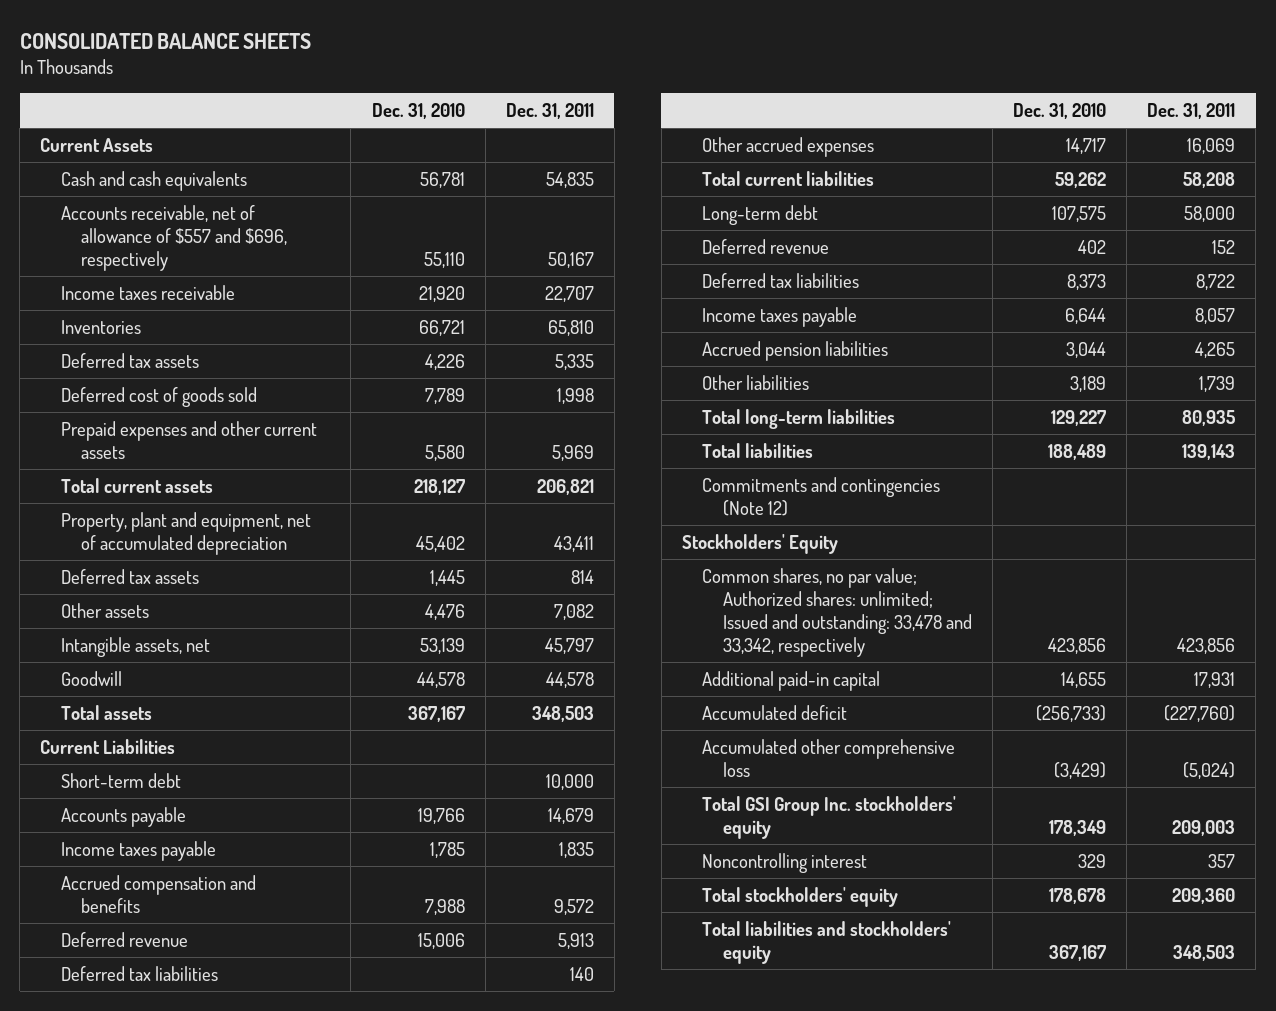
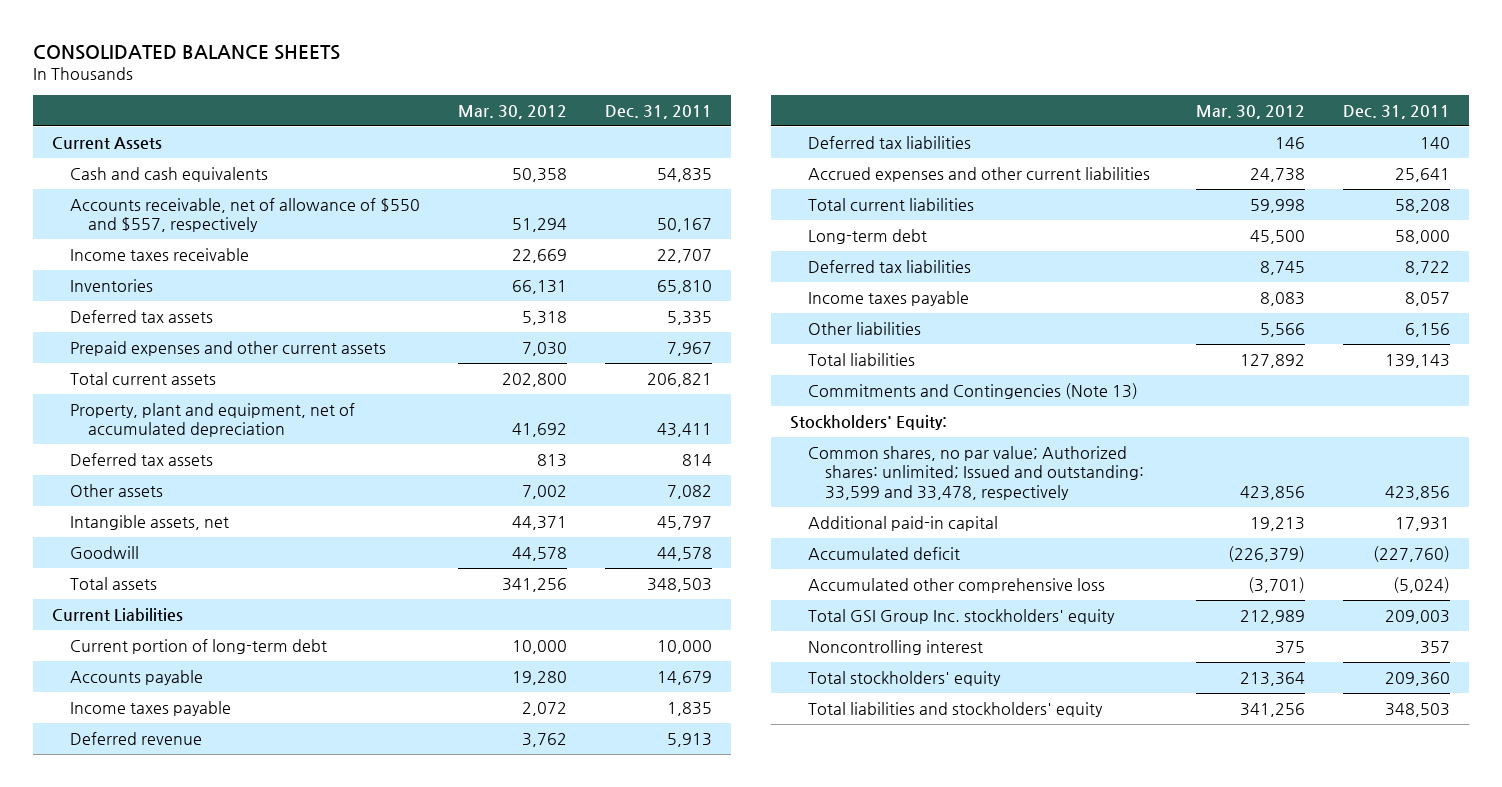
[371,102,465,119] Dec. 31, 2010 -> none
none -> [457,105,567,120] Mar. 30, 2012
[60,205,288,271] Accounts receivable, net of allowance of $557 and $696, respectively -> [69,197,420,233] Accounts receivable, net of allowance of $550 and $557, respectively
[60,387,257,408] Deferred cost of goods sold -> none
[551,444,594,461] 5,969 -> [666,341,712,356] 7,967
[60,773,181,789] Short-term debt -> none
none -> [69,638,327,654] Current portion of long-term debt
[60,875,256,913] Accrued compensation and benefits -> none
[702,137,875,158] Other accrued expenses -> [807,166,1150,182] Accrued expenses and other current liabilities
[1187,138,1236,155] 16,069 -> [1394,167,1450,182] 25,641
[702,239,830,255] Deferred revenue -> none
[702,341,889,362] Accrued pension liabilities -> none
[702,409,896,430] Total long-term liabilities -> none
[1199,376,1236,393] 1,739 -> [1404,322,1450,337] 6,156
[702,477,941,516] Commitments and contingencies (Note 12) -> [807,382,1138,399] Commitments and Contingencies (Note 13)
[681,534,838,555] Stockholders' Equity -> [789,414,947,430] Stockholders' Equity:
[702,568,972,657] Common shares, no par value; Authorized shares: unlimited; Issued and outstanding: 33,478 and 33,342, respectively -> [807,445,1145,500] Common shares, no par value; Authorized shares: unlimited; Issued and outstanding: 33,599 and 33,478, respectively

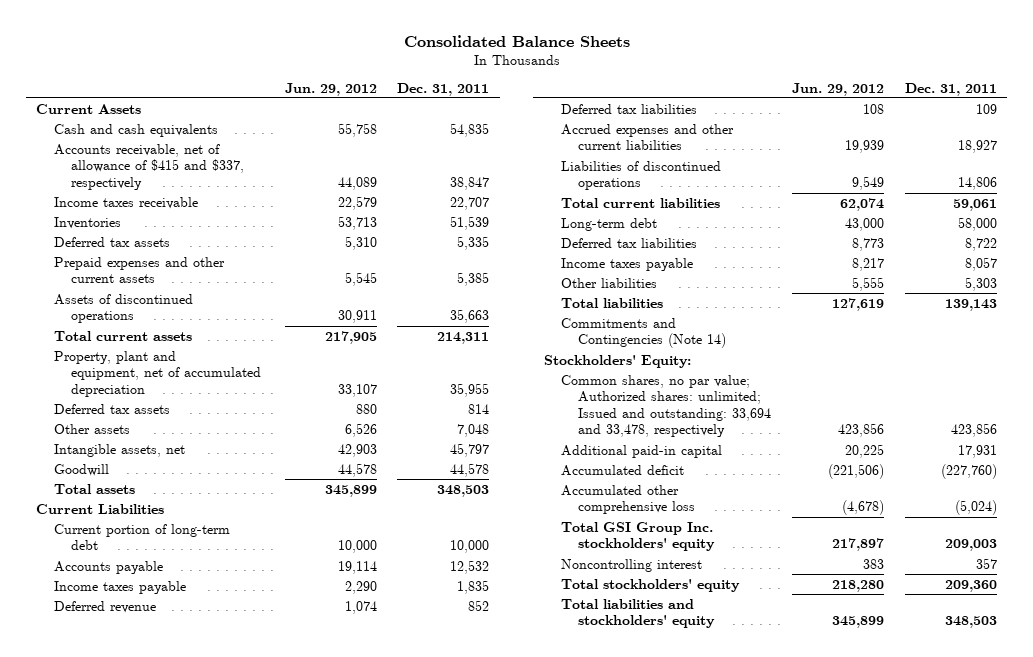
[33,44,341,60] CONSOLIDATED BALANCE SHEETS -> [403,34,630,47] Consolidated Balance Sheets
[457,105,567,120] Mar. 30, 2012 -> none
none -> [284,82,377,96] Jun. 29, 2012
[69,197,420,233] Accounts receivable, net of allowance of $550 and $557, respectively -> [53,143,244,190] Accounts receivable, net of allowance of $415 and $337, respectively
[656,218,712,233] 50,167 -> [450,176,490,190] 38,847
[656,279,712,294] 65,810 -> [450,215,490,230] 51,539
[666,341,712,356] 7,967 -> [457,272,490,287] 5,385
none -> [53,293,193,324] Assets of discontinued operations
[646,372,712,387] 206,821 -> [437,331,490,344] 214,311
[656,423,712,438] 43,411 -> [450,382,490,397] 35,955
[666,484,712,499] 7,082 -> [457,423,490,437] 7,048
[656,670,712,685] 14,679 -> [450,559,490,574] 12,532
[666,732,712,747] 5,913 -> [468,599,490,611] 852
[1419,136,1450,149] 140 -> [975,103,997,114] 109
[1394,167,1450,182] 25,641 -> [957,140,997,154] 18,927
none -> [560,160,721,191] Liabilities of discontinued operations
[1394,198,1450,213] 58,208 -> [952,198,997,211] 59,061
[1404,322,1450,337] 6,156 -> [964,276,997,291] 5,303
[807,382,1138,399] Commitments and Contingencies (Note 13) -> [560,317,726,349] Commitments and Contingencies (Note 14)
[807,445,1145,500] Common shares, no par value; Authorized shares: unlimited; Issued and outstanding: 33,599 and 33,478, respectively -> [560,374,771,438] Common shares, no par value; Authorized shares: unlimited; Issued and outstanding: 33,694 and 33,478, respectively

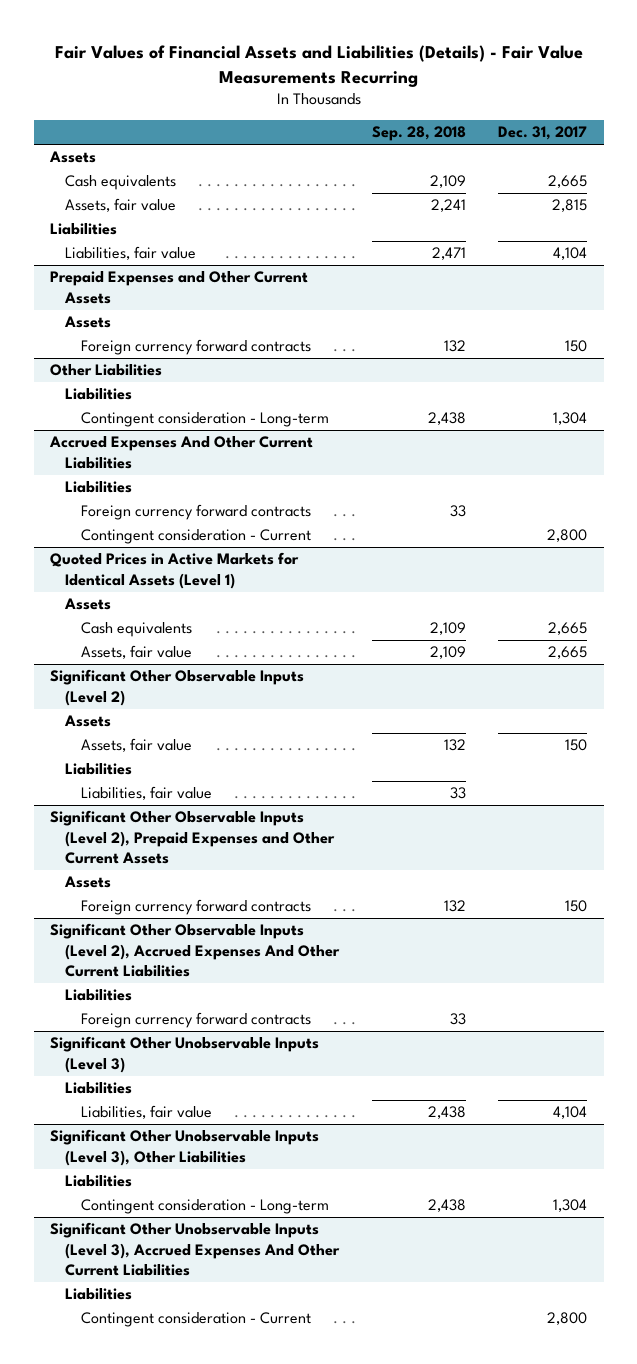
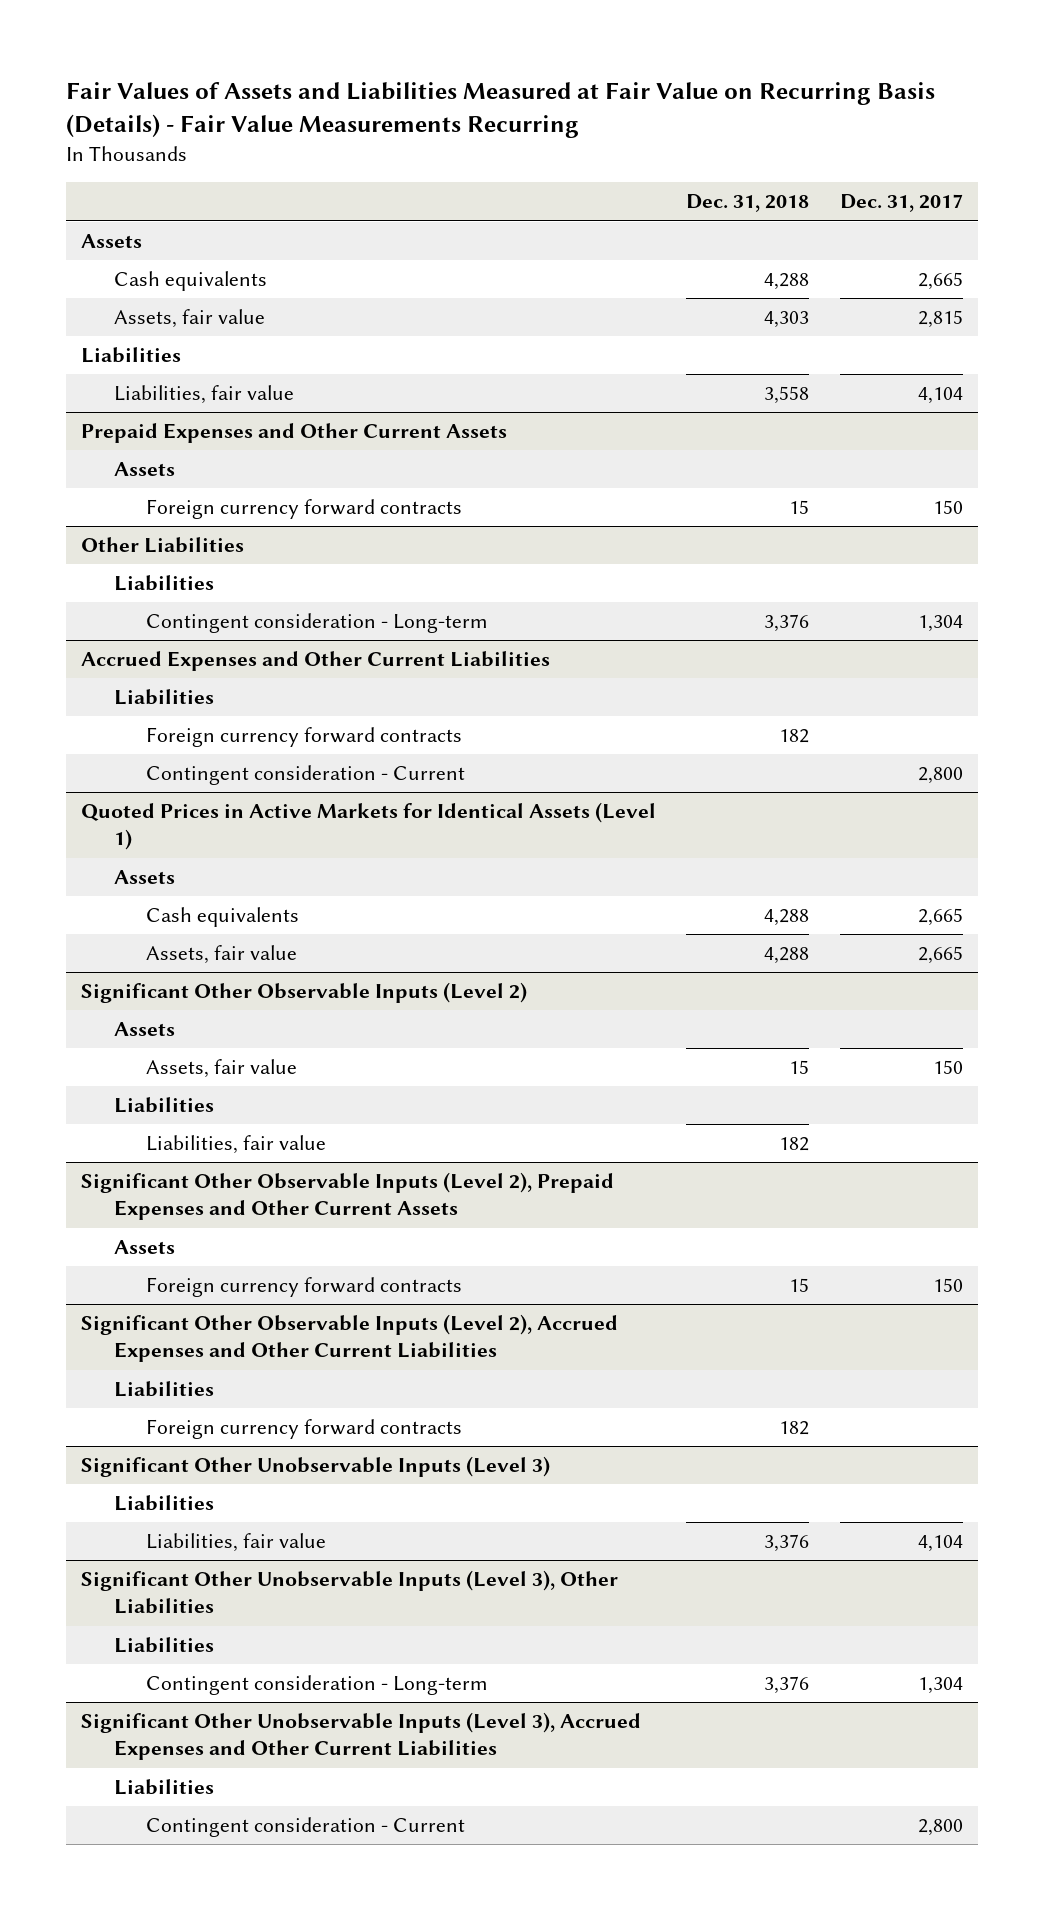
[54,45,583,87] Fair Values of Financial Assets and Liabilities (Details) - Fair Value Measurements Recurring -> [65,82,935,139] Fair Values of Assets and Liabilities Measured at Fair Value on Recurring Basis (Details) - Fair Value Measurements Recurring
[371,126,466,142] Sep. 28, 2018 -> none
none -> [686,194,810,213] Dec. 31, 2018
[49,436,314,469] Accrued Expenses And Other Current Liabilities -> [81,651,551,672] Accrued Expenses and Other Current Liabilities
[50,923,341,978] Significant Other Observable Inputs (Level 2), Accrued Expenses And Other Current Liabilities -> [81,1314,619,1363] Significant Other Observable Inputs (Level 2), Accrued Expenses and Other Current Liabilities
[50,1222,341,1277] Significant Other Unobservable Inputs (Level 3), Accrued Expenses And Other Current Liabilities -> [81,1712,642,1761] Significant Other Unobservable Inputs (Level 3), Accrued Expenses and Other Current Liabilities

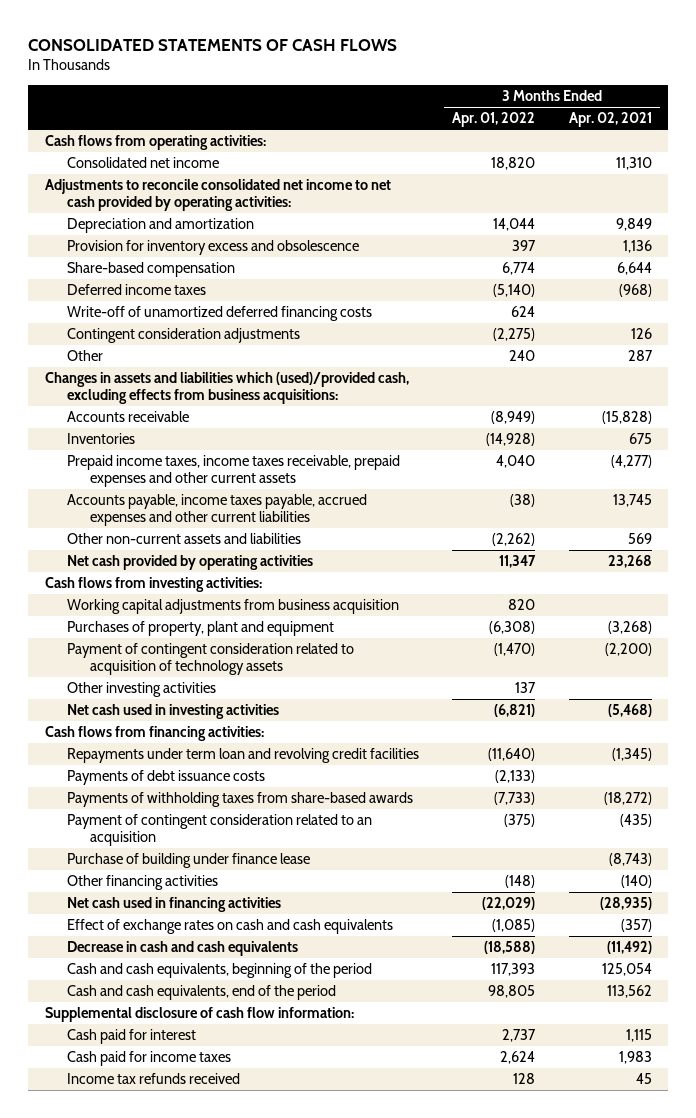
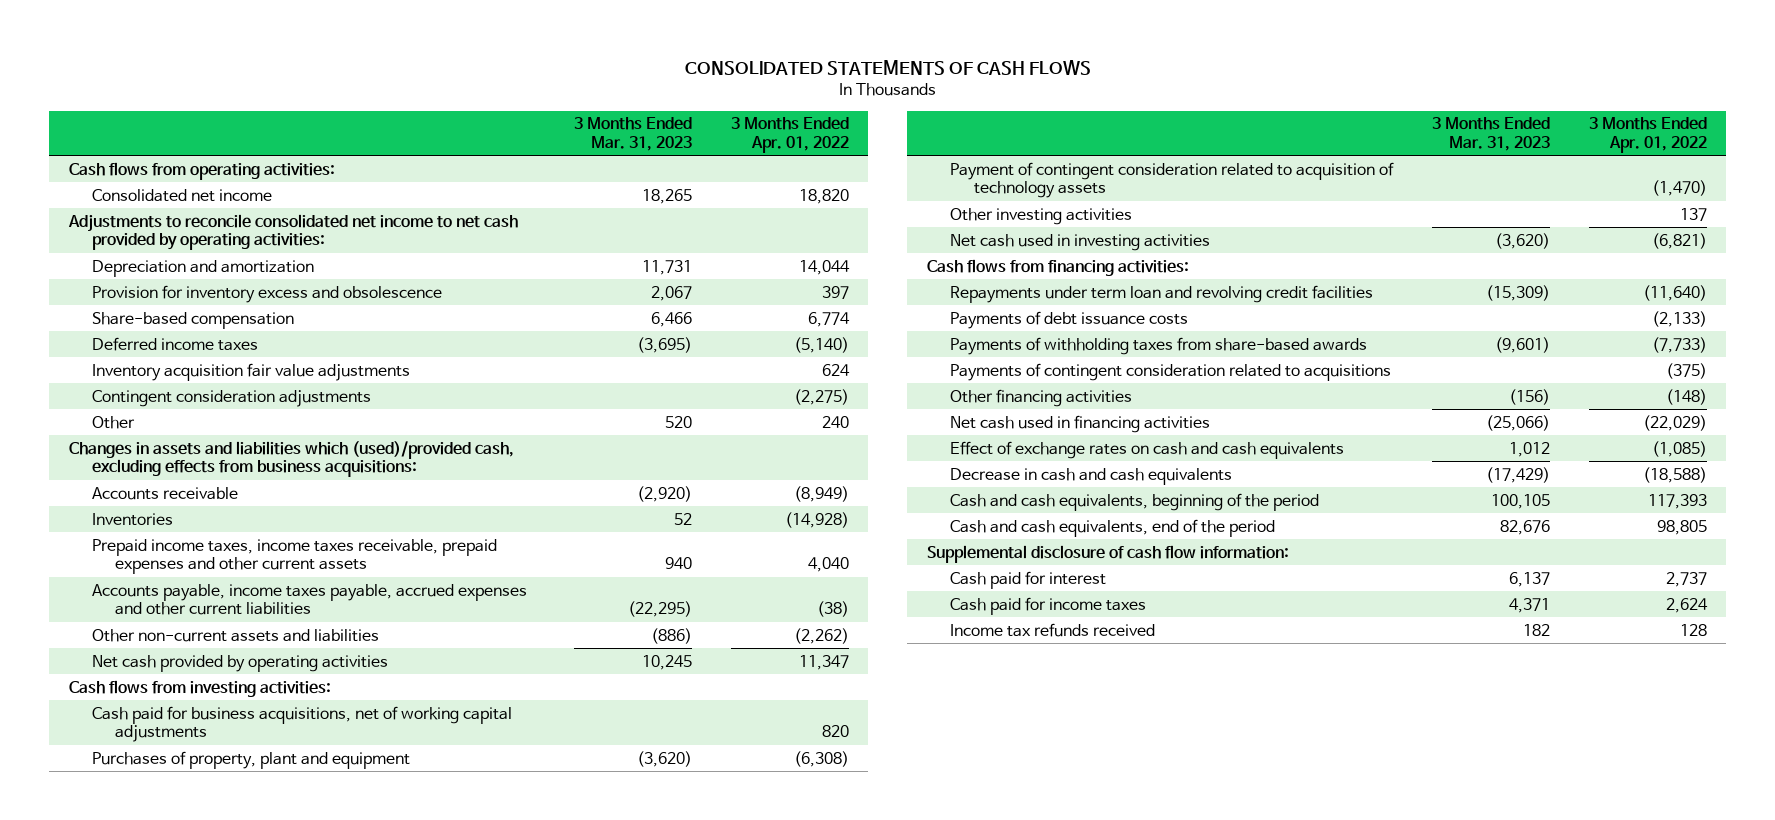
[568,112,652,128] Apr. 02, 2021 -> none
none -> [573,117,692,151] 3 Months Ended Mar. 31, 2023
[67,306,373,322] Write-off of unamortized deferred financing costs -> [92,362,411,381] Inventory acquisition fair value adjustments
[67,599,400,615] Working capital adjustments from business acquisition -> none
none -> [92,705,513,743] Cash paid for business acquisitions, net of working capital adjustments
[67,853,311,869] Purchase of building under finance lease -> none
[67,814,373,847] Payment of contingent consideration related to an acquisition -> [950,362,1392,381] Payments of contingent consideration related to acquisitions

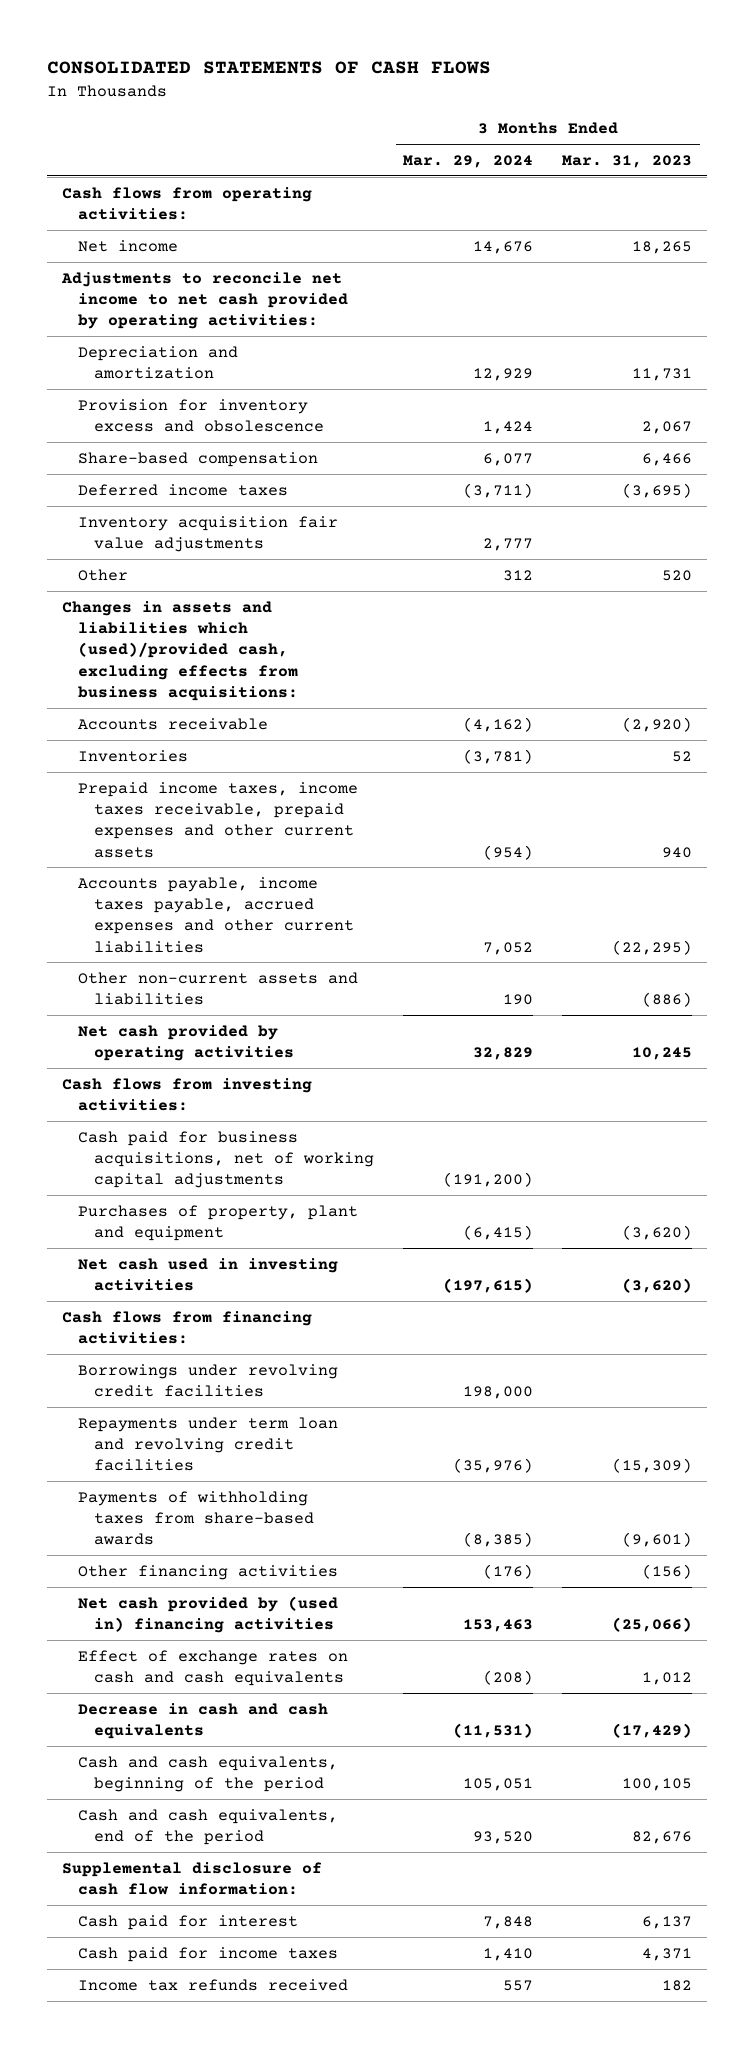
[730,117,849,153] 3 Months Ended Apr. 01, 2022 -> none
none -> [403,154,534,168] Mar. 29, 2024
[92,188,273,202] Consolidated net income -> [77,239,178,252] Net income
[67,213,518,251] Adjustments to reconcile consolidated net income to net cash provided by operating activities: -> [60,271,348,330] Adjustments to reconcile net income to net cash provided by operating activities:
[92,389,372,407] Contingent consideration adjustments -> none
[950,161,1395,199] Payment of contingent consideration related to acquisition of technology assets -> none
[950,207,1133,225] Other investing activities -> none
none -> [77,1363,338,1397] Borrowings under revolving credit facilities
[950,310,1189,329] Payments of debt issuance costs -> none
[950,362,1392,381] Payments of contingent consideration related to acquisitions -> none
[950,414,1211,433] Net cash used in financing activities -> [77,1595,338,1633] Net cash provided by (used in) financing activities

